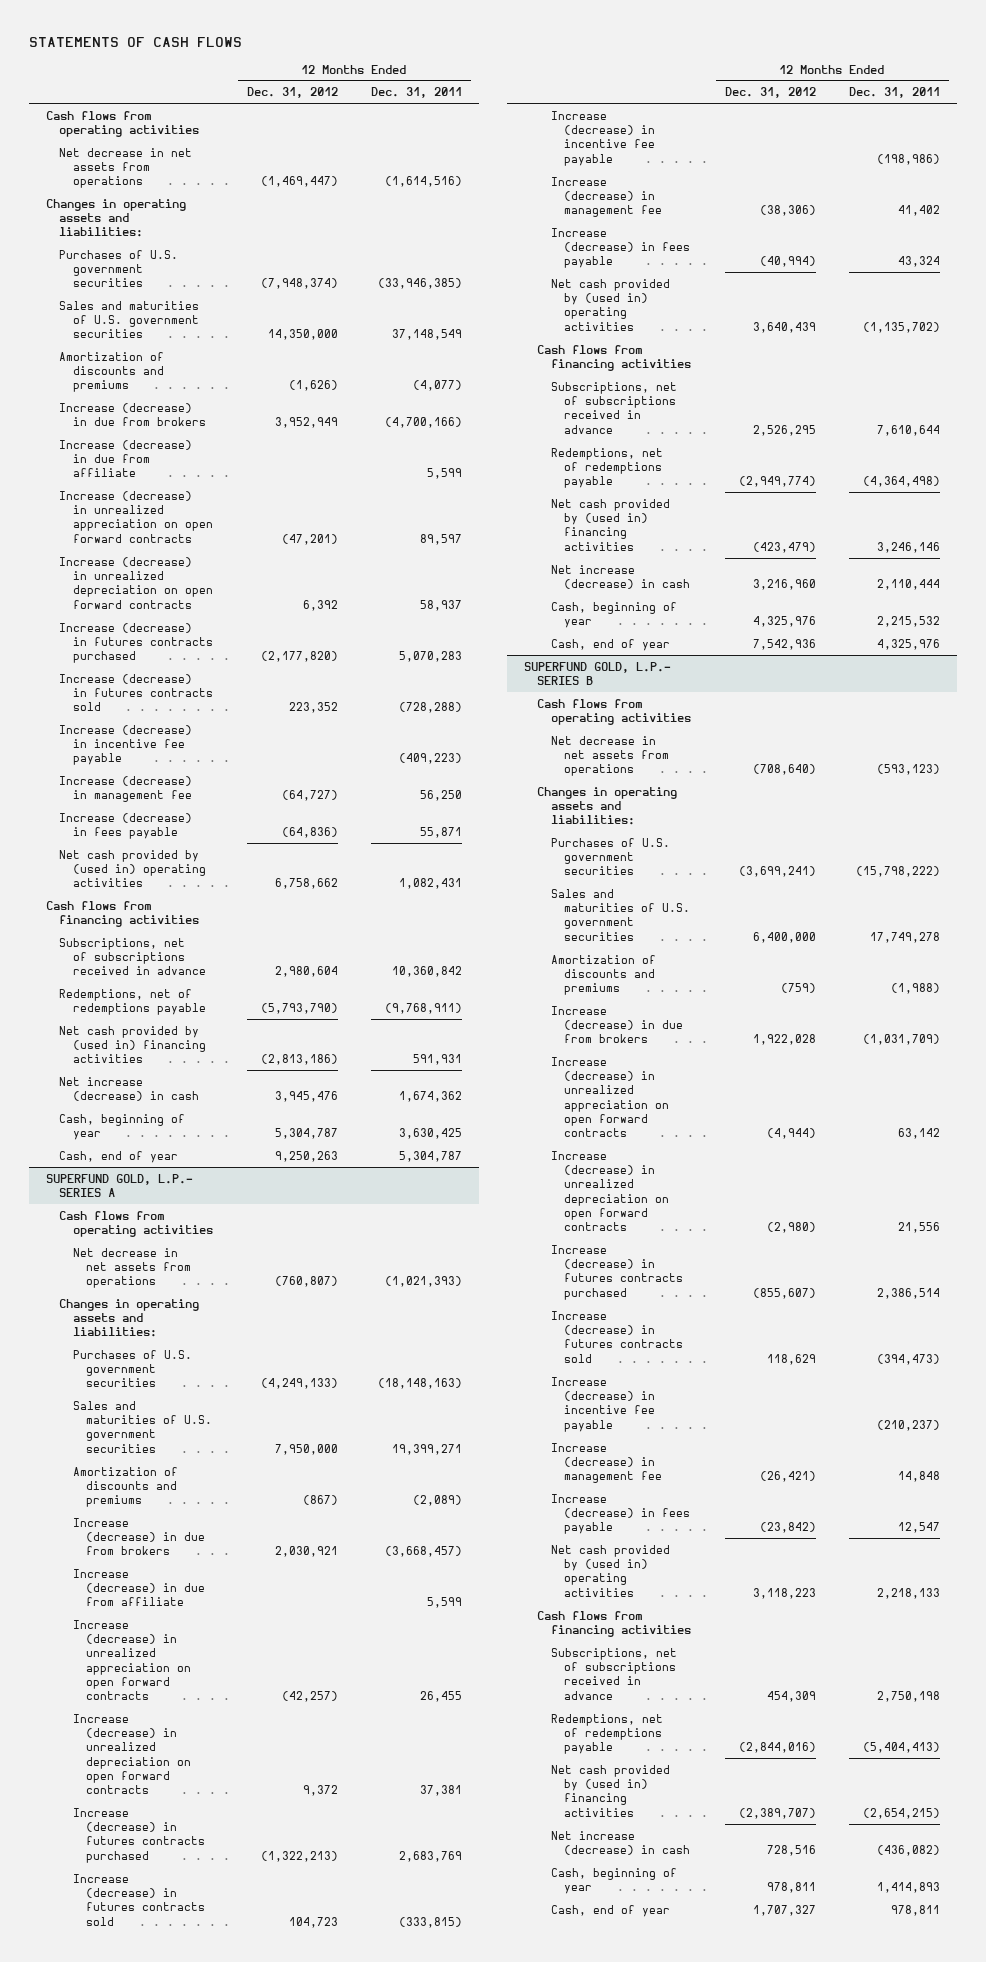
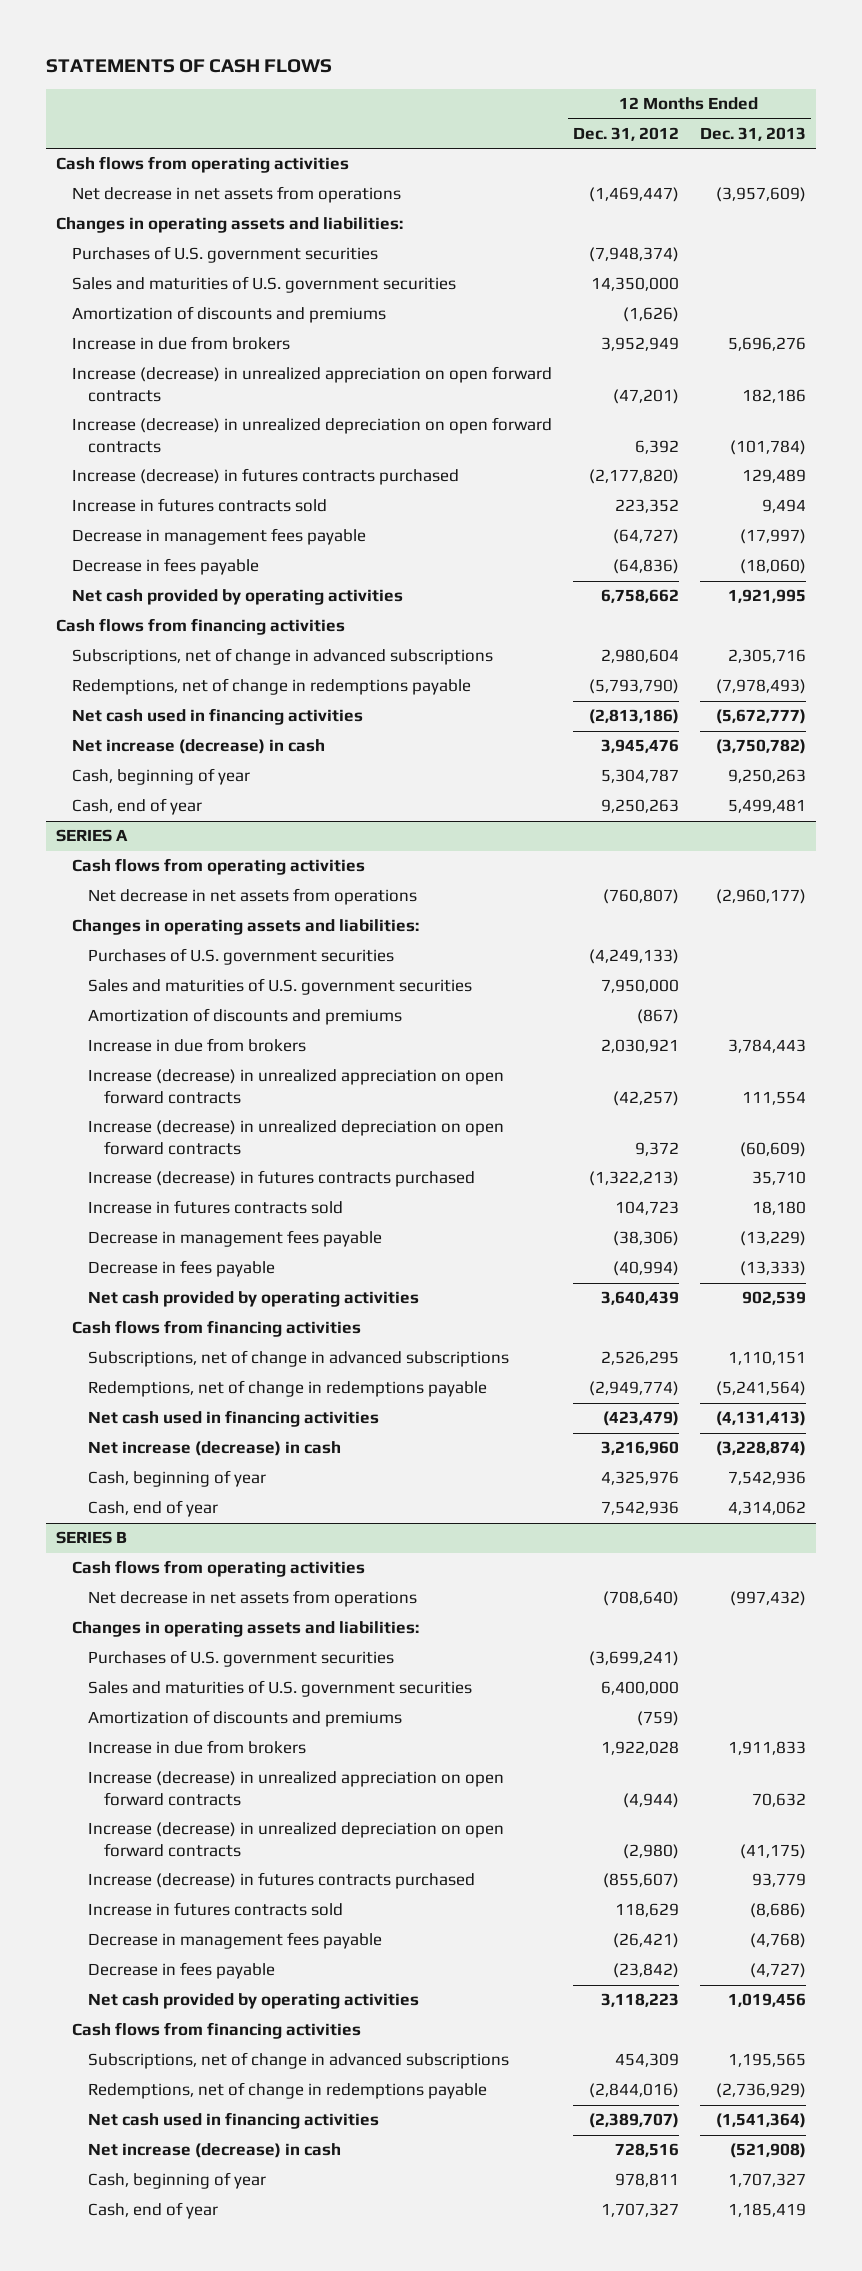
[371,87,463,99] Dec. 31, 2011 -> none
none -> [699,126,806,141] Dec. 31, 2013
[59,439,193,478] Increase (decrease) in due from affiliate -> none
[59,402,206,426] Increase (decrease) in due from brokers -> [72,336,291,351] Increase in due from brokers
[59,724,193,766] Increase (decrease) in incentive fee payable -> none
[59,673,213,712] Increase (decrease) in futures contracts sold -> [72,498,328,513] Increase in futures contracts sold
[59,775,193,802] Increase (decrease) in management fee -> [72,528,367,546] Decrease in management fees payable
[59,812,193,839] Increase (decrease) in fees payable -> [72,558,260,576] Decrease in fees payable
[59,849,206,888] Net cash provided by (used in) operating activities -> [72,589,404,606] Net cash provided by operating activities
[59,937,206,976] Subscriptions, net of subscriptions received in advance -> [72,648,494,666] Subscriptions, net of change in advanced subscriptions
[59,988,206,1015] Redemptions, net of redemptions payable -> [72,678,472,696] Redemptions, net of change in redemptions payable
[59,1025,206,1064] Net cash provided by (used in) financing activities -> [72,708,364,726] Net cash used in financing activities
[46,1173,194,1197] SUPERFUND GOLD, L.P.- SERIES A -> none
none -> [56,829,129,843] SERIES A
[72,1568,206,1607] Increase (decrease) in due from affiliate -> none
[72,1517,206,1556] Increase (decrease) in due from brokers -> [88,1038,307,1053] Increase in due from brokers
[550,110,656,166] Increase (decrease) in incentive fee payable -> none
[72,1873,206,1926] Increase (decrease) in futures contracts sold -> [88,1200,344,1215] Increase in futures contracts sold
[550,176,663,218] Increase (decrease) in management fee -> [88,1230,383,1248] Decrease in management fees payable
[550,227,691,269] Increase (decrease) in fees payable -> [88,1260,276,1278] Decrease in fees payable
[550,278,670,331] Net cash provided by (used in) operating activities -> [88,1291,420,1308] Net cash provided by operating activities
[550,381,677,434] Subscriptions, net of subscriptions received in advance -> [88,1350,510,1368] Subscriptions, net of change in advanced subscriptions
[550,447,663,489] Redemptions, net of redemptions payable -> [88,1380,488,1398] Redemptions, net of change in redemptions payable
[550,498,670,551] Net cash provided by (used in) financing activities -> [88,1410,380,1428] Net cash used in financing activities
[524,661,672,685] SUPERFUND GOLD, L.P.- SERIES B -> none
none -> [56,1531,128,1545] SERIES B
[550,1005,684,1044] Increase (decrease) in due from brokers -> [88,1740,307,1755] Increase in due from brokers
[550,1376,656,1432] Increase (decrease) in incentive fee payable -> none
[550,1310,684,1363] Increase (decrease) in futures contracts sold -> [88,1902,344,1917] Increase in futures contracts sold
[550,1442,663,1484] Increase (decrease) in management fee -> [88,1932,383,1950] Decrease in management fees payable
[550,1493,691,1535] Increase (decrease) in fees payable -> [88,1962,276,1980] Decrease in fees payable
[550,1544,670,1597] Net cash provided by (used in) operating activities -> [88,1993,420,2010] Net cash provided by operating activities
[550,1647,677,1700] Subscriptions, net of subscriptions received in advance -> [88,2052,510,2070] Subscriptions, net of change in advanced subscriptions
[550,1713,663,1755] Redemptions, net of redemptions payable -> [88,2082,488,2100] Redemptions, net of change in redemptions payable
[550,1764,670,1817] Net cash provided by (used in) financing activities -> [88,2112,380,2130] Net cash used in financing activities

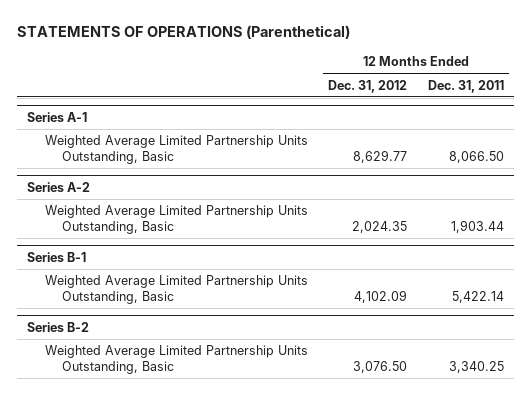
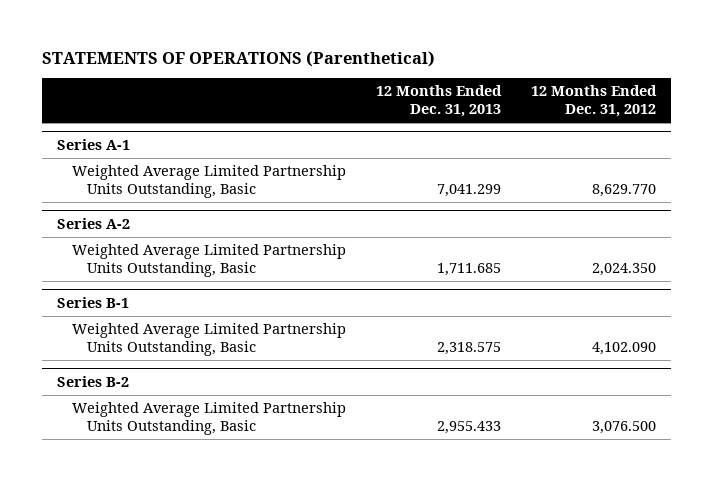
[427,79,504,93] Dec. 31, 2011 -> none
none -> [375,85,502,118] 12 Months Ended Dec. 31, 2013
[353,149,408,163] 8,629.77 -> [592,183,657,197] 8,629.770
[352,220,408,233] 2,024.35 -> [592,262,657,276] 2,024.350
[354,289,408,303] 4,102.09 -> [592,341,657,355] 4,102.090
[353,360,408,373] 3,076.50 -> [592,420,657,434] 3,076.500

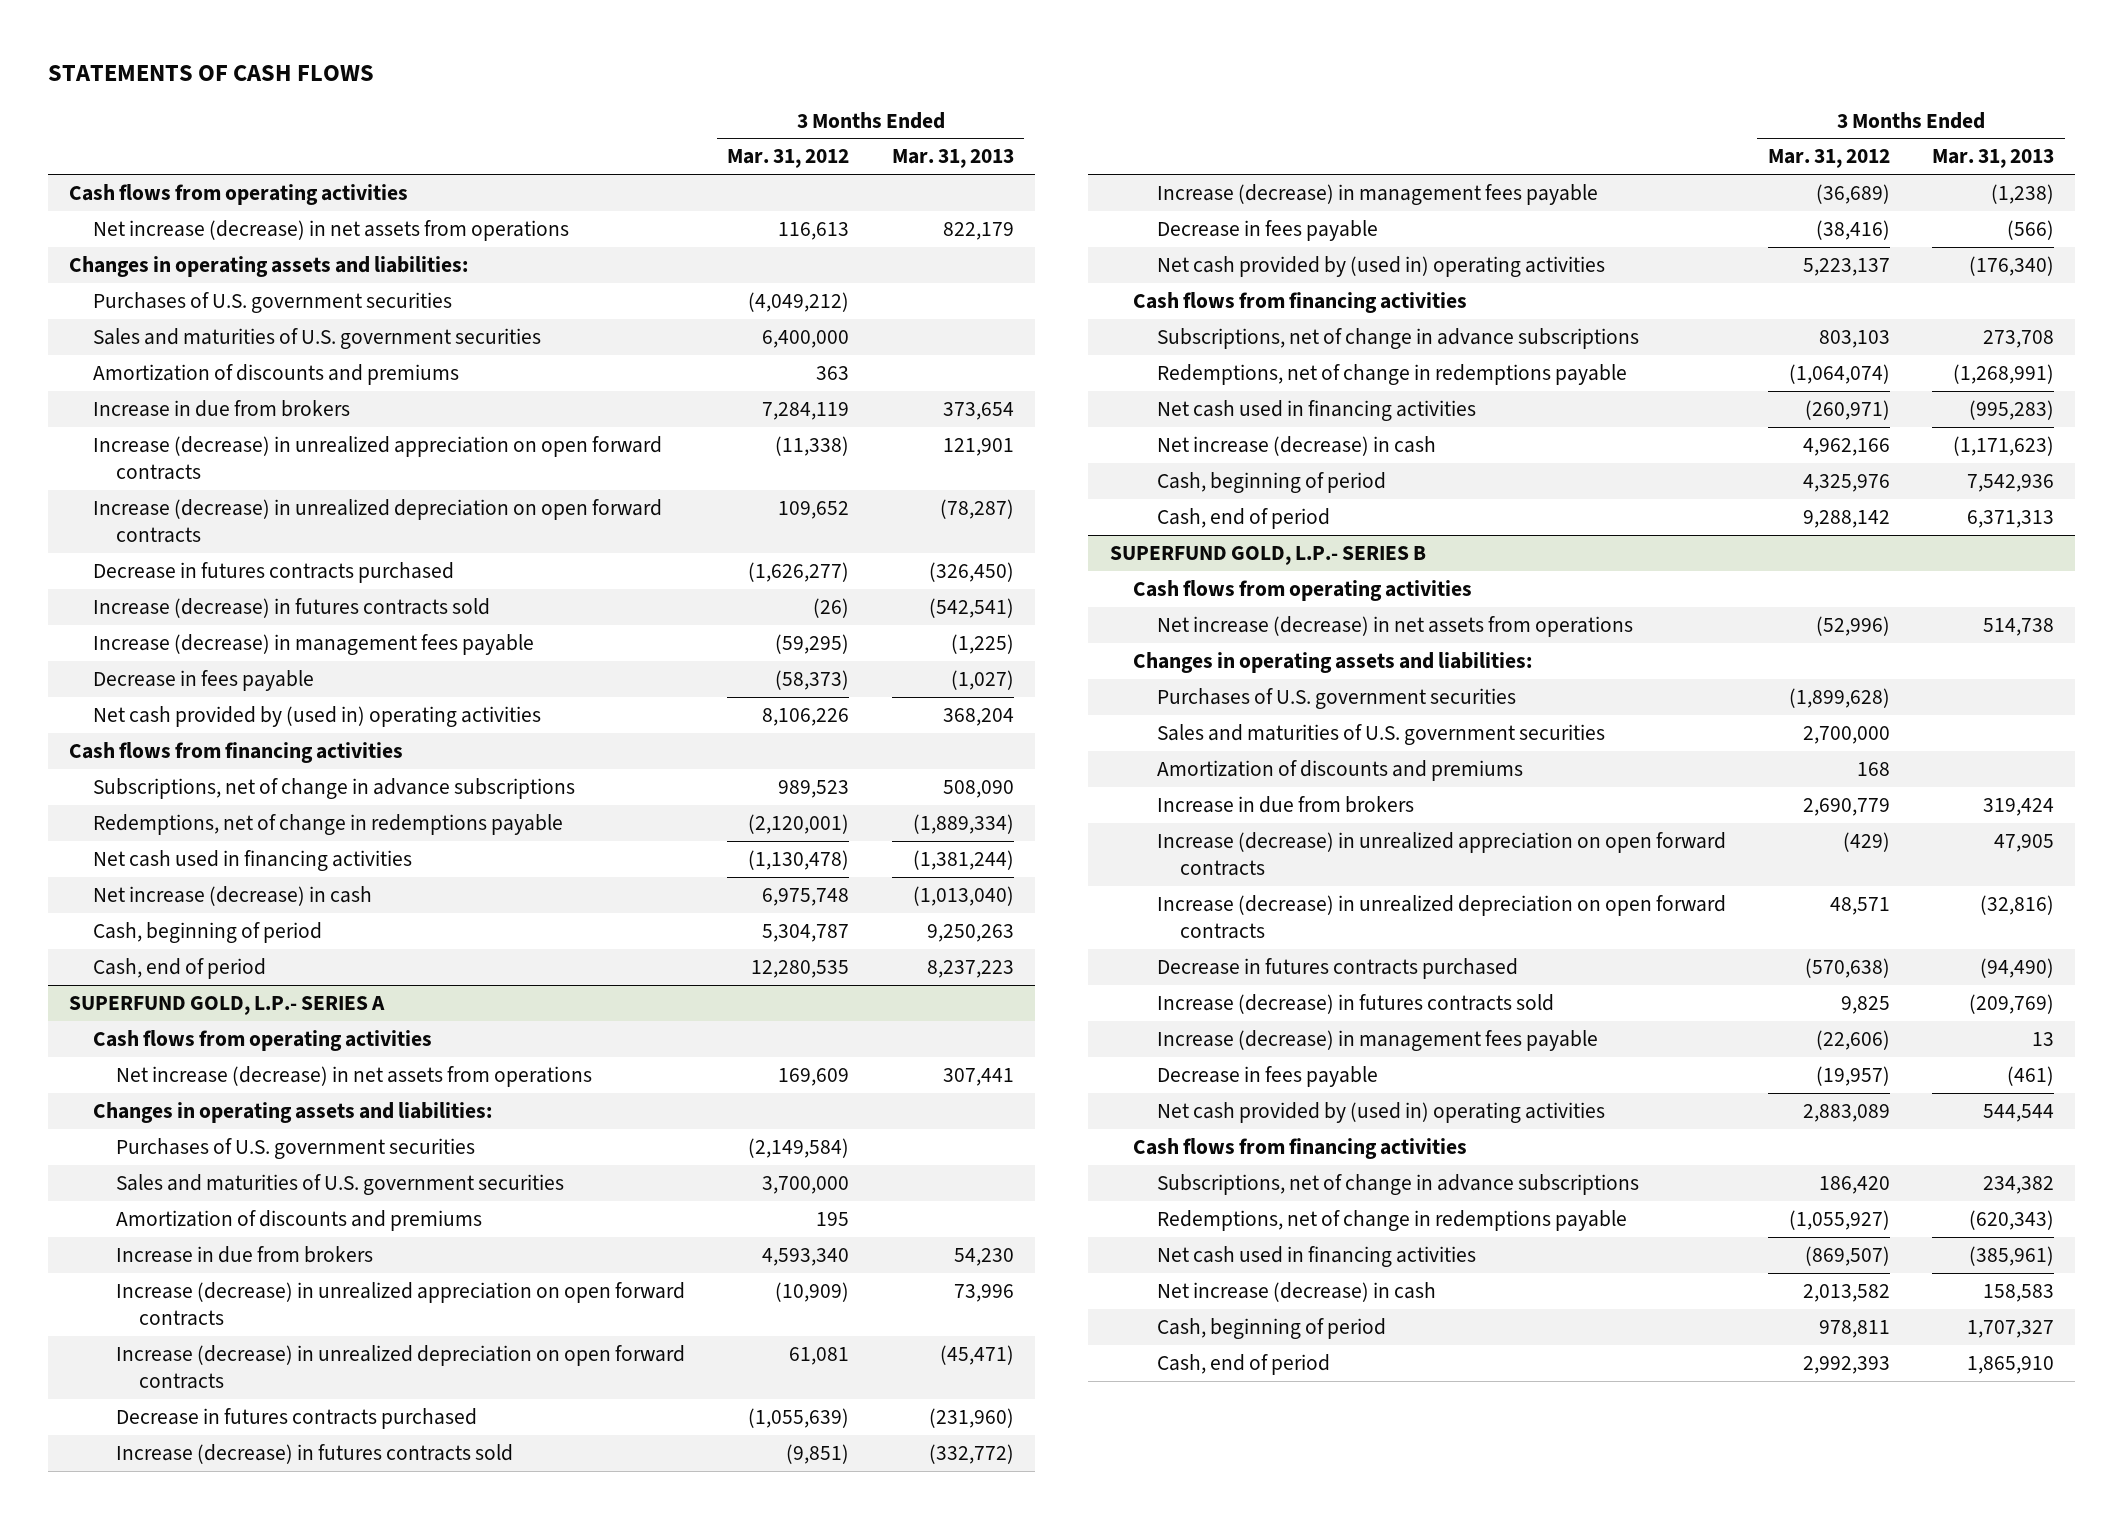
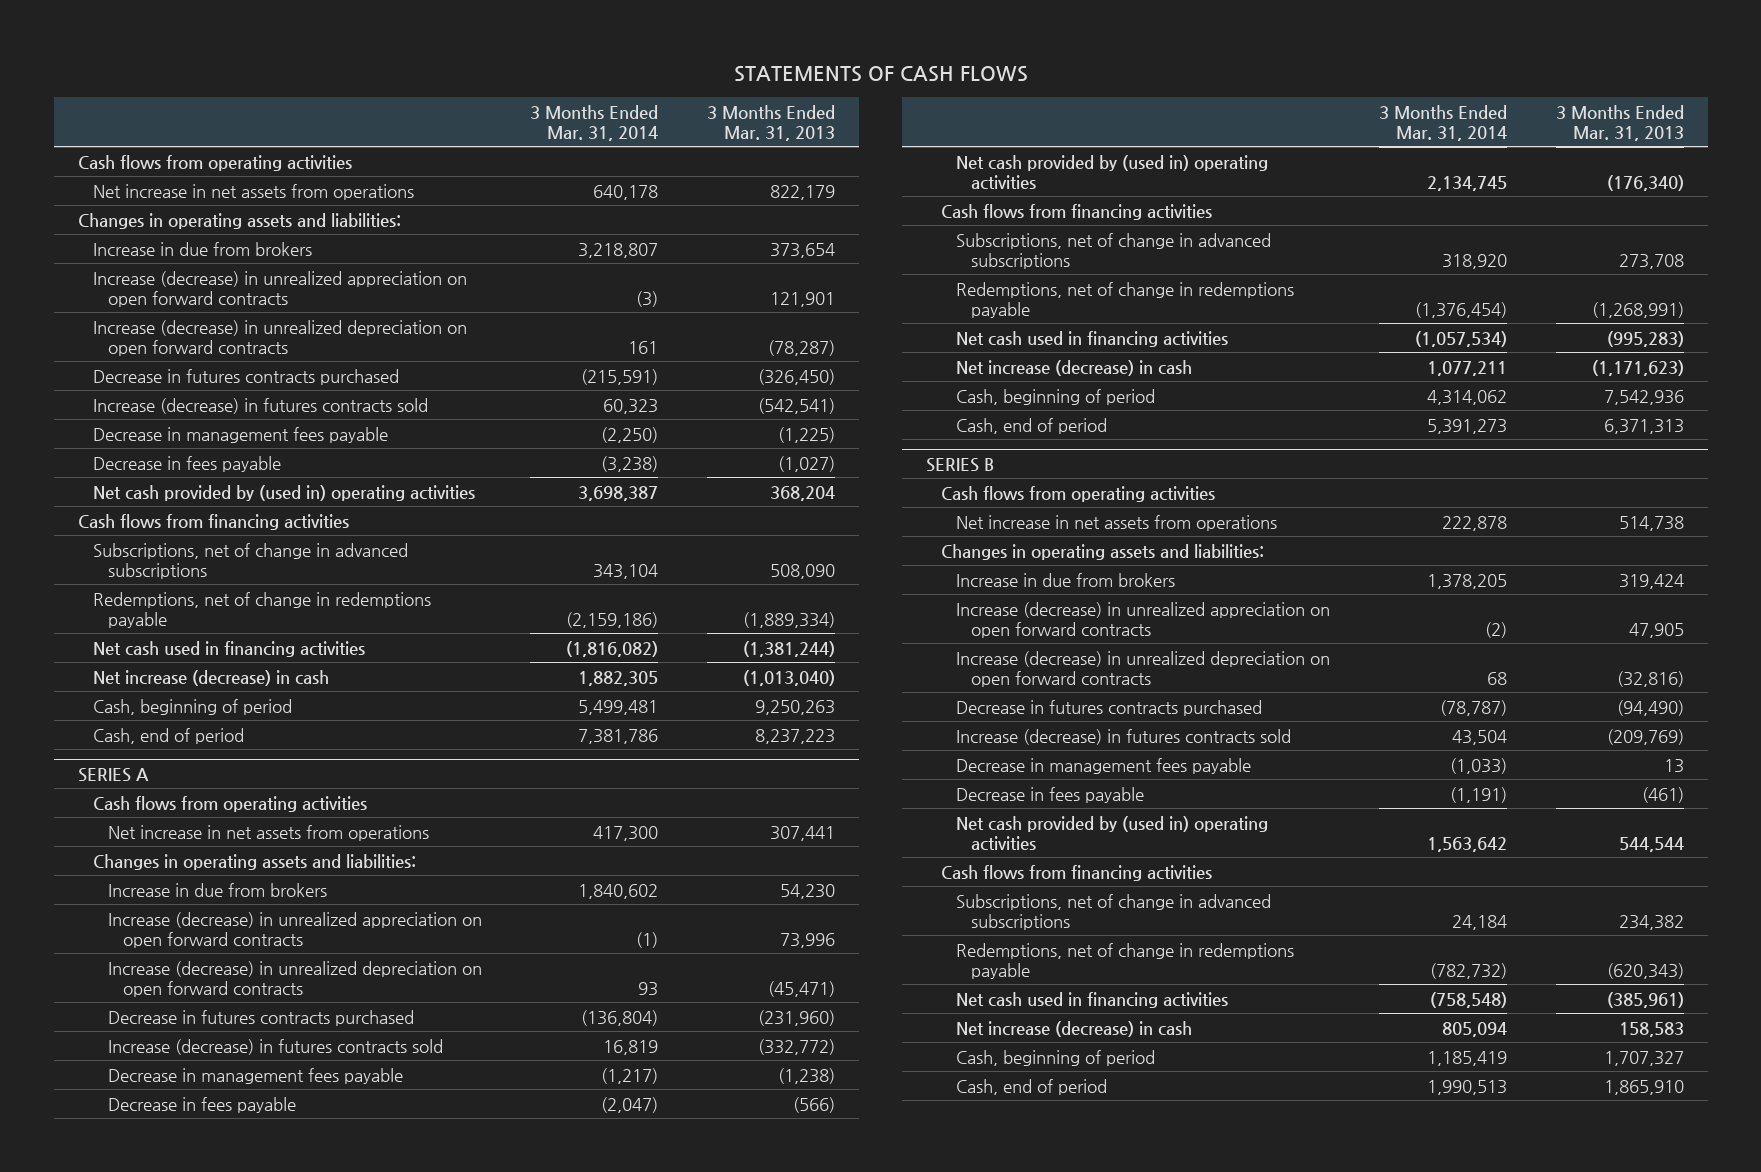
[727,149,850,169] Mar. 31, 2012 -> none
none -> [530,104,659,141] 3 Months Ended Mar. 31, 2014
[92,219,569,241] Net increase (decrease) in net assets from operations -> [92,183,414,200] Net increase in net assets from operations
[92,291,452,313] Purchases of U.S. government securities -> none
[92,327,541,349] Sales and maturities of U.S. government securities -> none
[92,363,459,385] Amortization of discounts and premiums -> none
[92,633,534,655] Increase (decrease) in management fees payable -> [92,426,388,443] Decrease in management fees payable
[92,777,575,799] Subscriptions, net of change in advance subscriptions -> [92,542,408,579] Subscriptions, net of change in advanced subscriptions
[69,995,386,1015] SUPERFUND GOLD, L.P.- SERIES A -> none
none -> [77,767,149,782] SERIES A
[116,1065,593,1087] Net increase (decrease) in net assets from operations -> [107,824,429,841] Net increase in net assets from operations
[116,1137,476,1159] Purchases of U.S. government securities -> none
[116,1173,565,1195] Sales and maturities of U.S. government securities -> none
[116,1209,483,1231] Amortization of discounts and premiums -> none
[1156,183,1598,205] Increase (decrease) in management fees payable -> [107,1067,403,1084] Decrease in management fees payable
[1156,327,1639,349] Subscriptions, net of change in advance subscriptions -> [956,232,1272,269] Subscriptions, net of change in advanced subscriptions
[1109,545,1426,565] SUPERFUND GOLD, L.P.- SERIES B -> none
none -> [926,457,995,472] SERIES B
[1156,615,1633,637] Net increase (decrease) in net assets from operations -> [956,514,1278,531] Net increase in net assets from operations
[1156,687,1516,709] Purchases of U.S. government securities -> none
[1156,723,1605,745] Sales and maturities of U.S. government securities -> none
[1156,759,1523,781] Amortization of discounts and premiums -> none
[1156,1029,1598,1051] Increase (decrease) in management fees payable -> [956,757,1252,774] Decrease in management fees payable
[1156,1173,1639,1195] Subscriptions, net of change in advance subscriptions -> [956,893,1272,930] Subscriptions, net of change in advanced subscriptions

